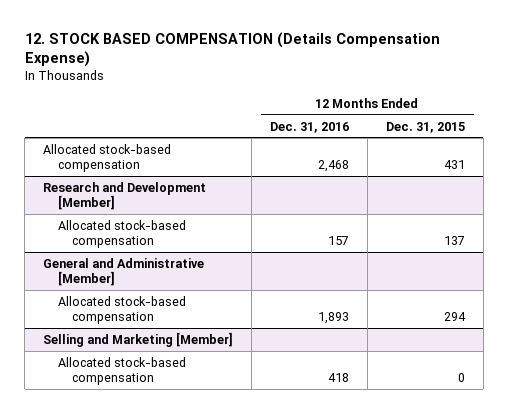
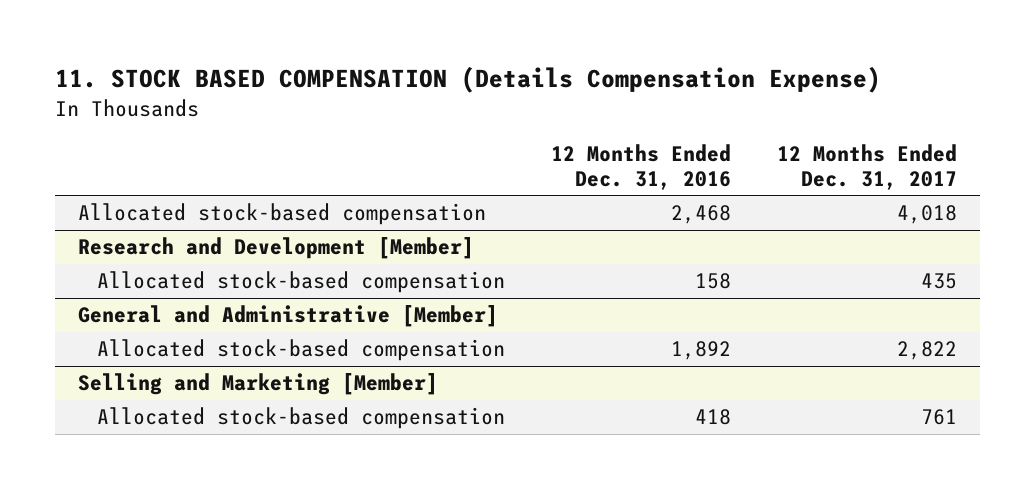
[24,31,440,68] 12. STOCK BASED COMPENSATION (Details Compensation Expense) -> [54,66,881,94] 11. STOCK BASED COMPENSATION (Details Compensation Expense)
[385,121,465,133] Dec. 31, 2015 -> none
none -> [776,144,957,191] 12 Months Ended Dec. 31, 2017
[327,236,349,246] 157 -> [694,273,731,290] 158
[317,312,349,325] 1,893 -> [670,341,731,361] 1,892

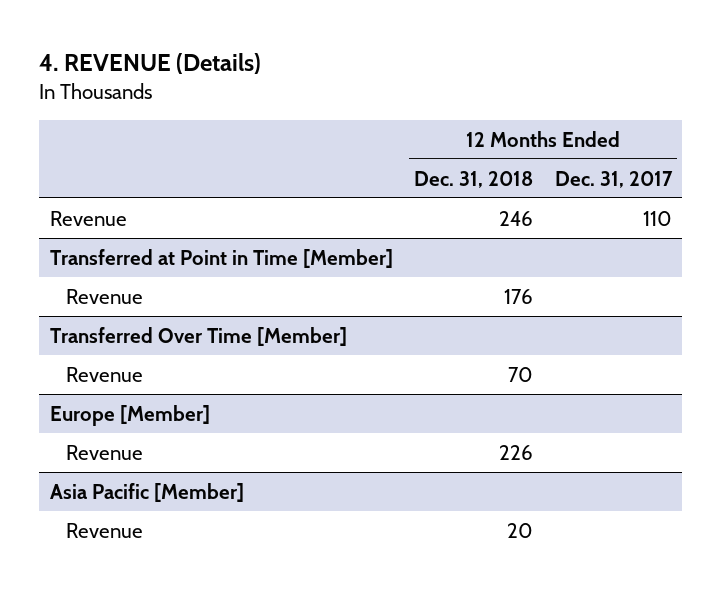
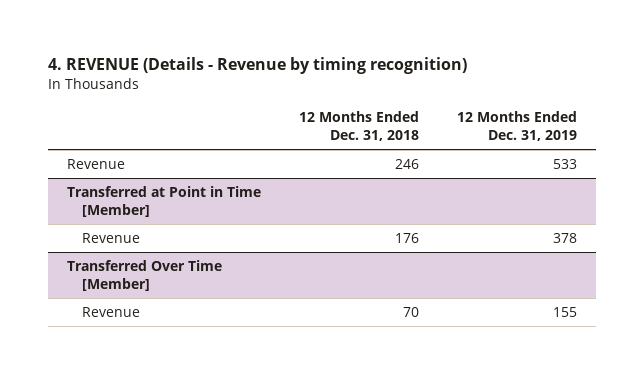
[38,53,261,75] 4. REVENUE (Details) -> [48,56,468,74] 4. REVENUE (Details - Revenue by timing recognition)
[554,170,673,188] Dec. 31, 2017 -> none
none -> [457,111,578,142] 12 Months Ended Dec. 31, 2019
[49,404,210,426] Europe [Member] -> none
[65,444,143,460] Revenue -> none
[49,482,244,502] Asia Pacific [Member] -> none
[65,522,143,538] Revenue -> none

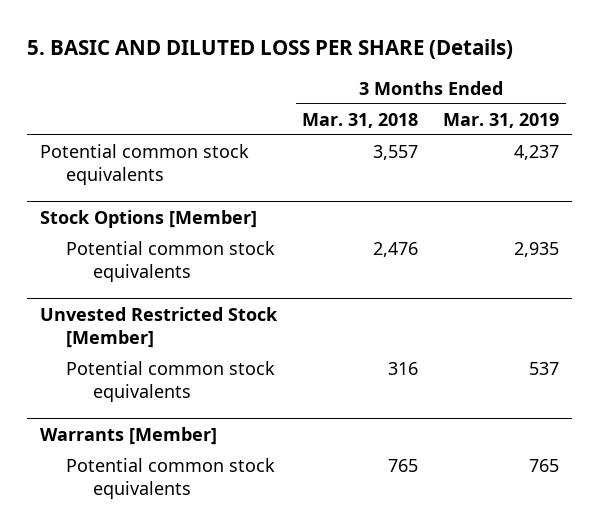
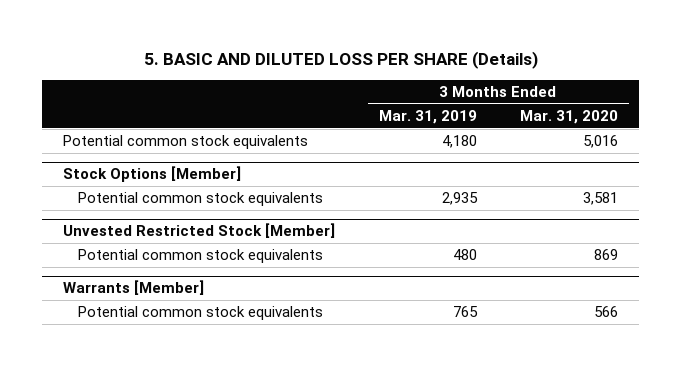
[301,112,418,128] Mar. 31, 2018 -> none
none -> [519,109,618,124] Mar. 31, 2020
[514,144,560,160] 4,237 -> [441,135,477,149] 4,180
[529,361,560,375] 537 -> [452,249,477,261] 480

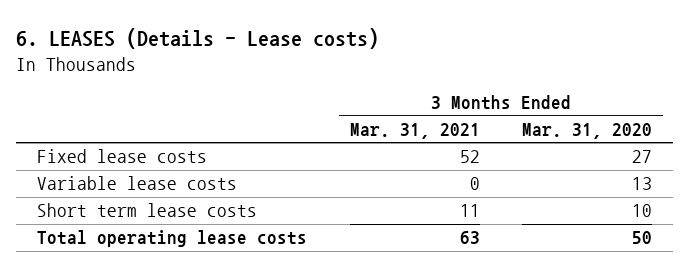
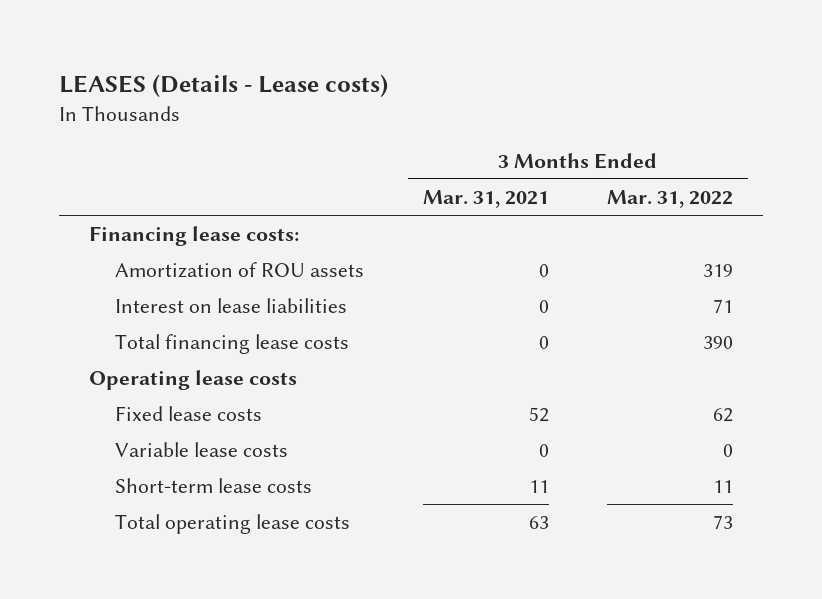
[16,27,380,49] 6. LEASES (Details - Lease costs) -> [59,74,389,98] LEASES (Details - Lease costs)
[522,122,653,139] Mar. 31, 2020 -> none
none -> [607,189,734,208] Mar. 31, 2022
none -> [88,226,299,247] Financing lease costs:
none -> [114,262,364,279] Amortization of ROU assets
none -> [114,298,347,314] Interest on lease liabilities
none -> [114,334,349,355] Total financing lease costs
none -> [88,370,297,391] Operating lease costs
[37,203,258,218] Short term lease costs -> [114,478,312,494] Short-term lease costs

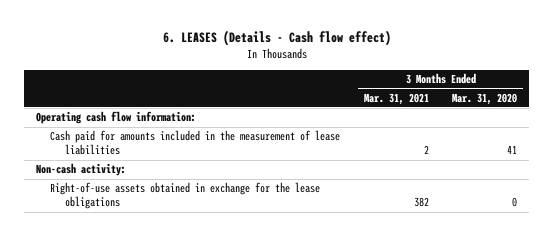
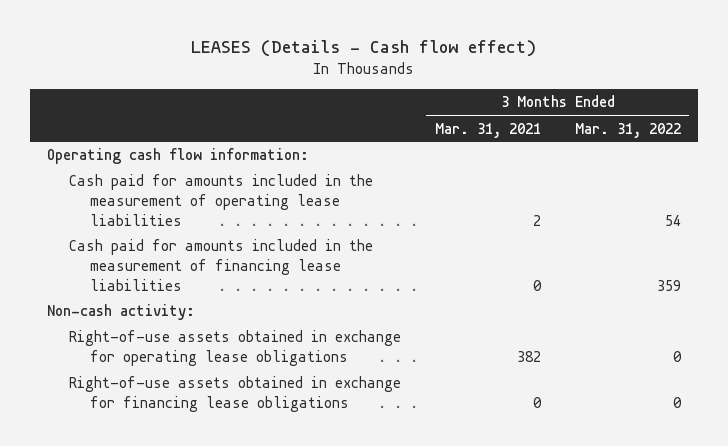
[162,30,391,47] 6. LEASES (Details - Cash flow effect) -> [190,40,536,58] LEASES (Details - Cash flow effect)
[452,92,518,105] Mar. 31, 2020 -> none
none -> [574,122,681,138] Mar. 31, 2022
[50,130,341,156] Cash paid for amounts included in the measurement of lease liabilities -> [68,174,373,226] Cash paid for amounts included in the measurement of operating lease liabilities
none -> [68,239,373,291] Cash paid for amounts included in the measurement of financing lease liabilities
[50,182,321,210] Right-of-use assets obtained in exchange for the lease obligations -> [68,330,401,366] Right-of-use assets obtained in exchange for operating lease obligations
none -> [68,376,401,412] Right-of-use assets obtained in exchange for financing lease obligations

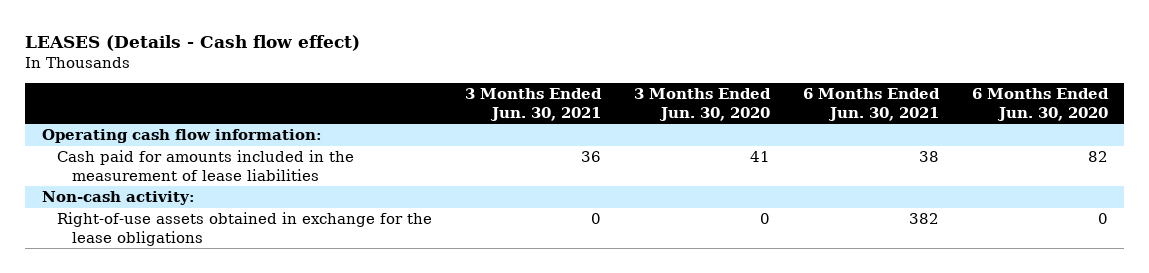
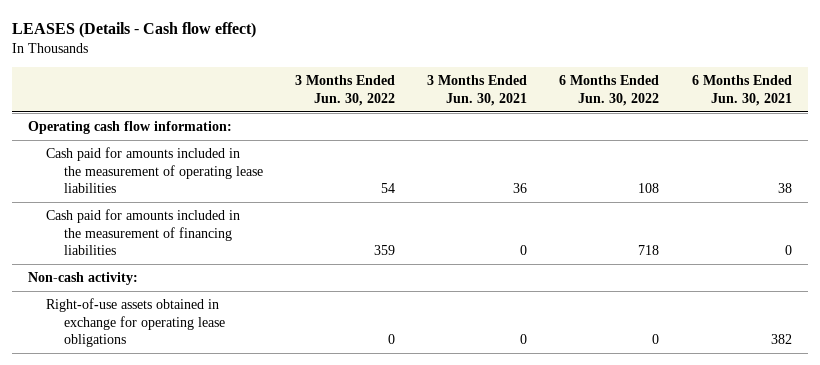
[633,88,771,121] 3 Months Ended Jun. 30, 2020 -> none
[971,88,1109,121] 6 Months Ended Jun. 30, 2020 -> none
none -> [294,75,395,106] 3 Months Ended Jun. 30, 2022
none -> [559,75,660,106] 6 Months Ended Jun. 30, 2022
[57,150,355,181] Cash paid for amounts included in the measurement of lease liabilities -> [45,147,263,194] Cash paid for amounts included in the measurement of operating lease liabilities
none -> [45,209,240,256] Cash paid for amounts included in the measurement of financing liabilities
[57,212,433,246] Right-of-use assets obtained in exchange for the lease obligations -> [45,298,225,348] Right-of-use assets obtained in exchange for operating lease obligations

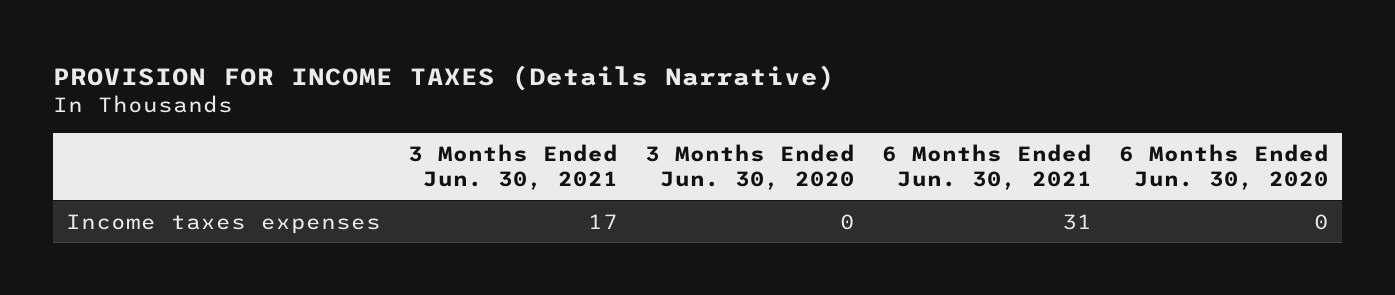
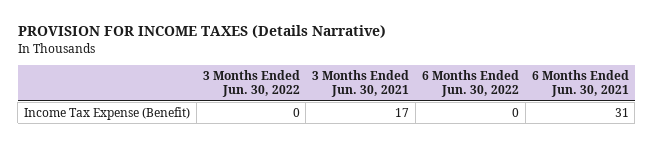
[645,143,856,191] 3 Months Ended Jun. 30, 2020 -> none
[1118,143,1329,191] 6 Months Ended Jun. 30, 2020 -> none
none -> [202,70,300,98] 3 Months Ended Jun. 30, 2022
none -> [421,70,519,98] 6 Months Ended Jun. 30, 2022
[66,213,382,234] Income taxes expenses -> [23,107,190,121] Income Tax Expense (Benefit)

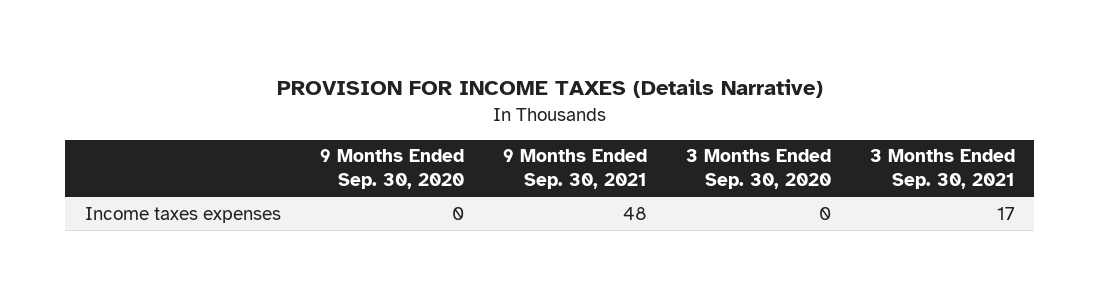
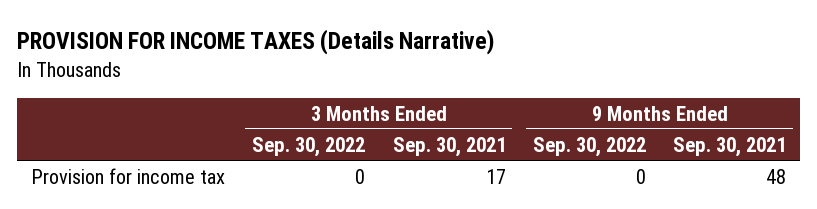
[319,149,464,190] 9 Months Ended Sep. 30, 2020 -> none
[685,149,831,190] 3 Months Ended Sep. 30, 2020 -> none
none -> [252,136,366,157] Sep. 30, 2022
none -> [532,136,646,157] Sep. 30, 2022
[84,206,281,223] Income taxes expenses -> [30,167,225,184] Provision for income tax

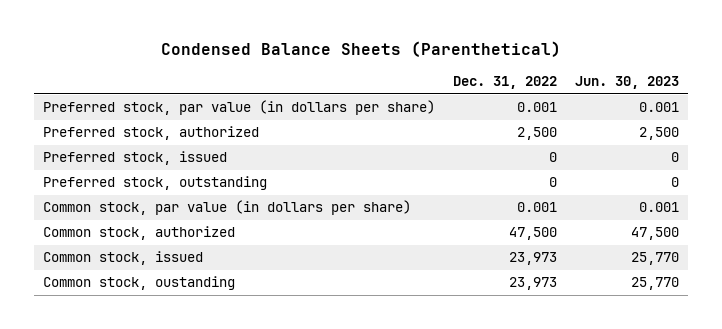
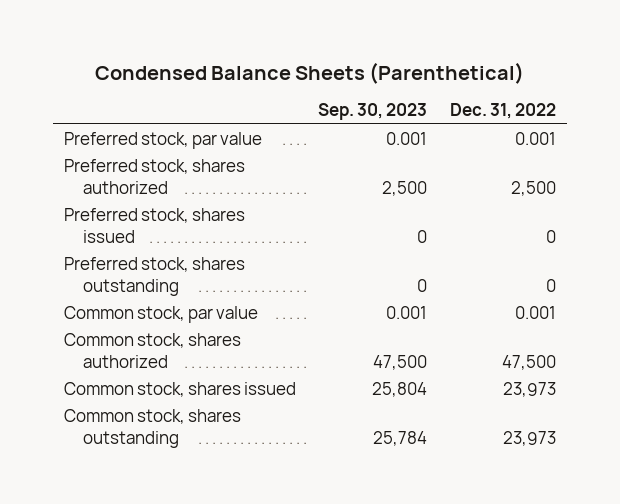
[575,76,680,90] Jun. 30, 2023 -> none
none -> [318,103,428,121] Sep. 30, 2023
[42,100,435,116] Preferred stock, par value (in dollars per share) -> [64,131,263,149] Preferred stock, par value
[42,126,259,141] Preferred stock, authorized -> [64,158,246,194] Preferred stock, shares authorized
[42,151,227,166] Preferred stock, issued -> [64,207,246,243] Preferred stock, shares issued
[42,176,267,191] Preferred stock, outstanding -> [64,256,246,296] Preferred stock, shares outstanding
[42,200,411,216] Common stock, par value (in dollars per share) -> [64,305,259,323] Common stock, par value
[42,226,235,241] Common stock, authorized -> [64,332,242,368] Common stock, shares authorized
[42,251,203,266] Common stock, issued -> [64,381,297,397] Common stock, shares issued
[42,276,235,291] Common stock, oustanding -> [64,408,242,448] Common stock, shares outstanding

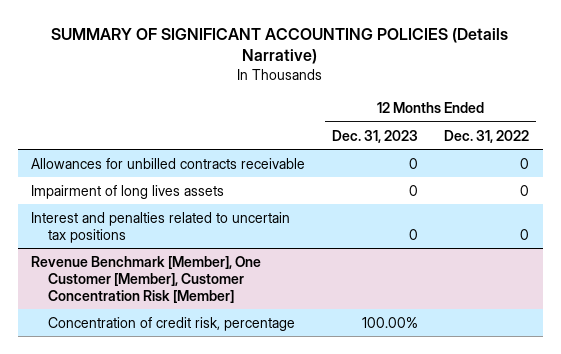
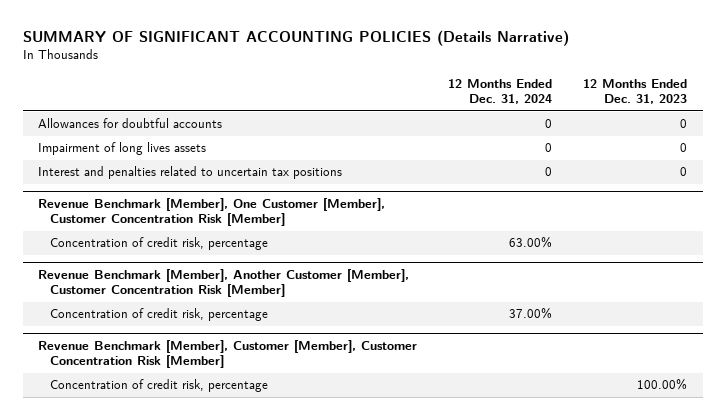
[444,129,530,143] Dec. 31, 2022 -> none
none -> [448,79,553,105] 12 Months Ended Dec. 31, 2024
[31,157,306,169] Allowances for unbilled contracts receivable -> [38,118,223,129] Allowances for doubtful accounts
none -> [50,237,269,251] Concentration of credit risk, percentage
none -> [38,268,410,297] Revenue Benchmark [Member], Another Customer [Member], Customer Concentration Risk [Member]
none -> [50,308,269,322] Concentration of credit risk, percentage
none -> [38,339,418,368] Revenue Benchmark [Member], Customer [Member], Customer Concentration Risk [Member]

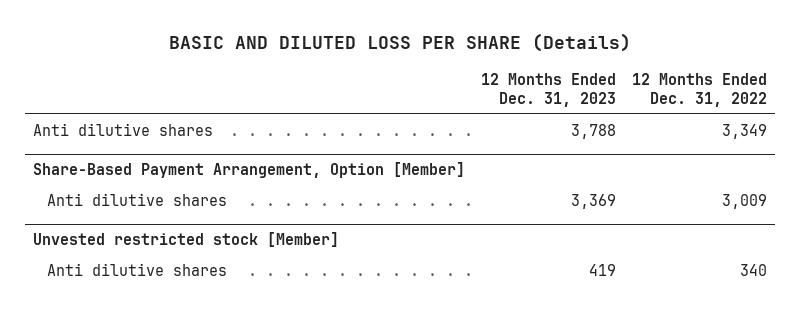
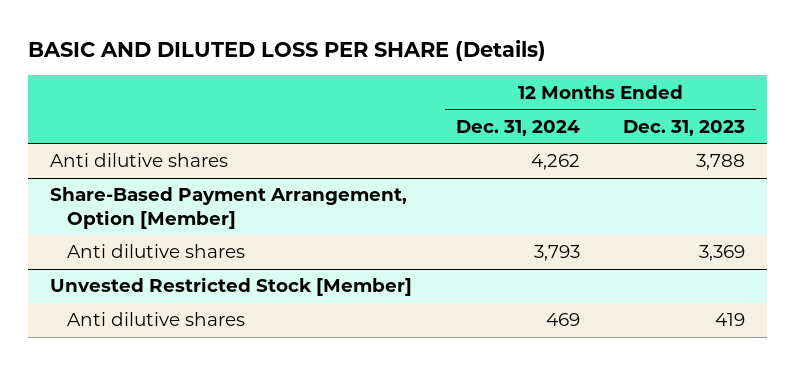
[631,72,767,108] 12 Months Ended Dec. 31, 2022 -> none
none -> [455,119,580,136] Dec. 31, 2024
[33,232,340,248] Unvested restricted stock [Member] -> [50,277,413,297] Unvested Restricted Stock [Member]

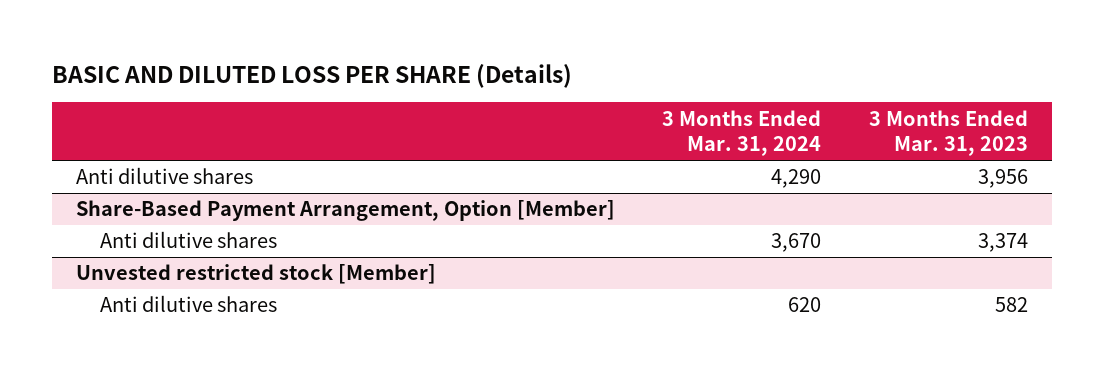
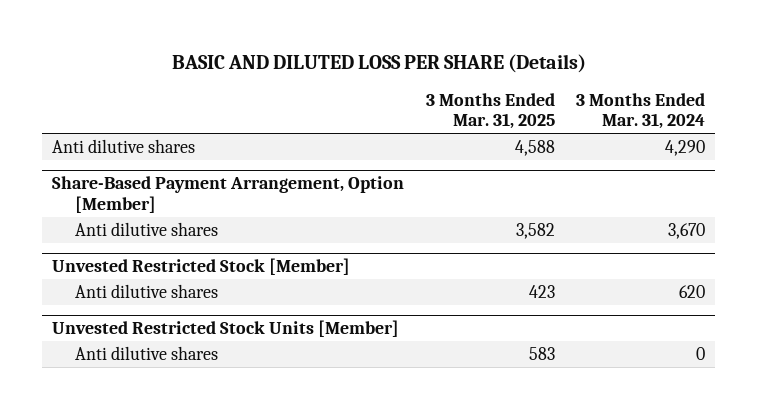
[868,109,1028,157] 3 Months Ended Mar. 31, 2023 -> none
none -> [425,92,555,130] 3 Months Ended Mar. 31, 2025
[75,264,436,285] Unvested restricted stock [Member] -> [52,258,351,276] Unvested Restricted Stock [Member]
none -> [52,320,400,338] Unvested Restricted Stock Units [Member]
none -> [75,345,219,360] Anti dilutive shares

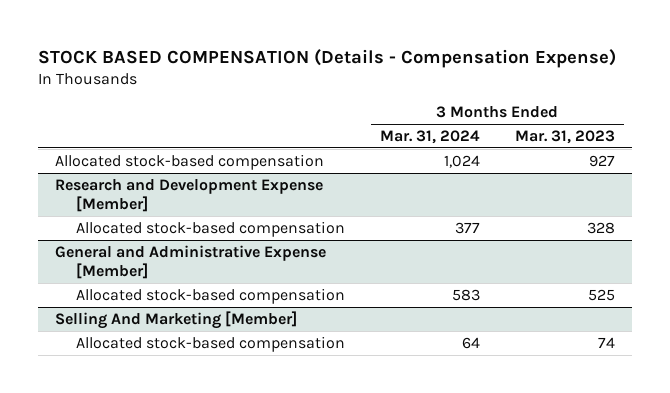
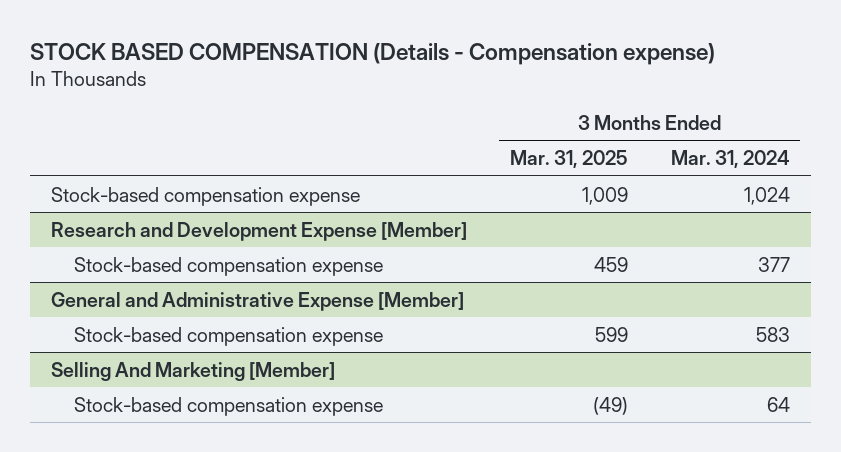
[37,48,616,68] STOCK BASED COMPENSATION (Details - Compensation Expense) -> [30,43,716,66] STOCK BASED COMPENSATION (Details - Compensation expense)
[514,130,615,145] Mar. 31, 2023 -> none
none -> [510,150,629,169] Mar. 31, 2025
[55,153,325,170] Allocated stock-based compensation -> [51,186,361,206] Stock-based compensation expense
[75,220,345,237] Allocated stock-based compensation -> [73,256,383,276] Stock-based compensation expense
[75,287,345,304] Allocated stock-based compensation -> [73,326,383,346] Stock-based compensation expense
[75,335,345,352] Allocated stock-based compensation -> [73,396,383,416] Stock-based compensation expense

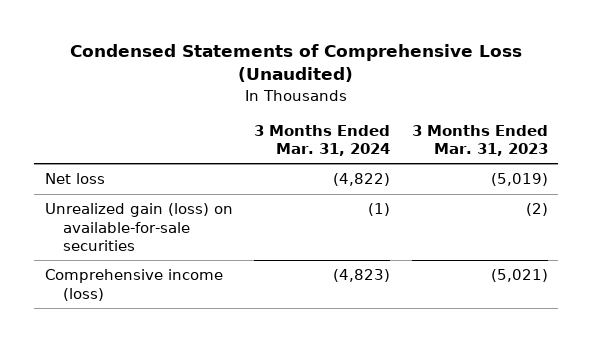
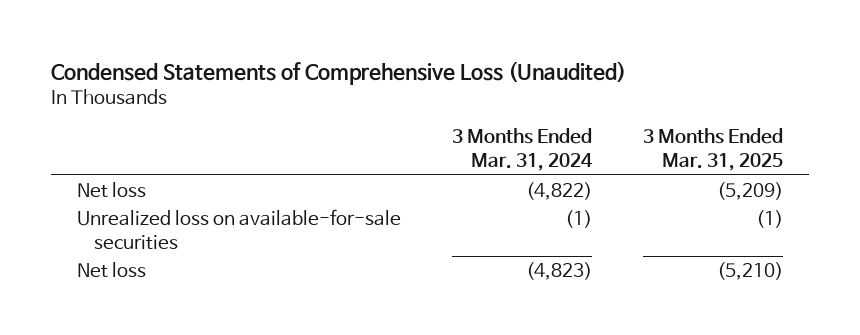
[411,124,548,156] 3 Months Ended Mar. 31, 2023 -> none
none -> [643,128,784,172] 3 Months Ended Mar. 31, 2025
[45,203,234,251] Unrealized gain (loss) on available-for-sale securities -> [76,208,401,250] Unrealized loss on available-for-sale securities
[45,269,224,301] Comprehensive income (loss) -> [76,261,146,278] Net loss

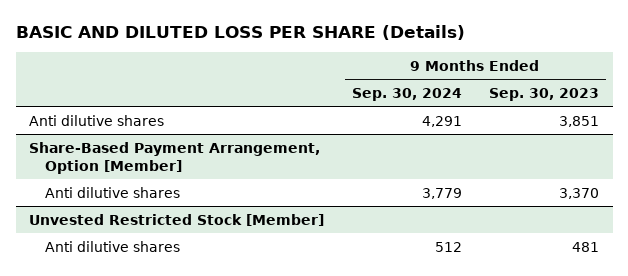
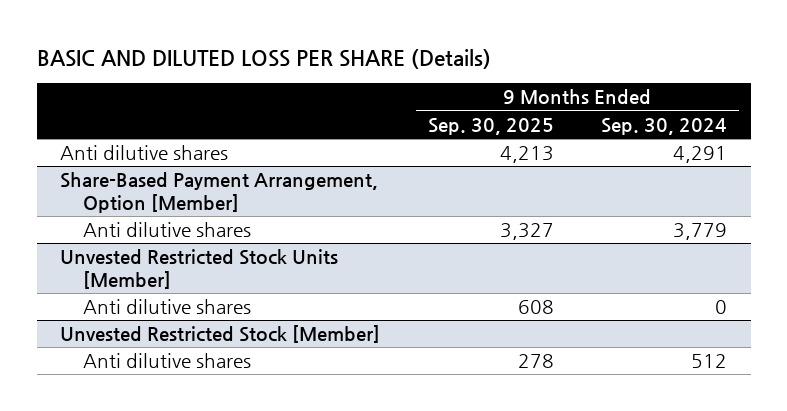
[489,87,600,101] Sep. 30, 2023 -> none
none -> [427,117,554,135] Sep. 30, 2025
none -> [60,249,339,290] Unvested Restricted Stock Units [Member]
none -> [83,299,252,315] Anti dilutive shares

